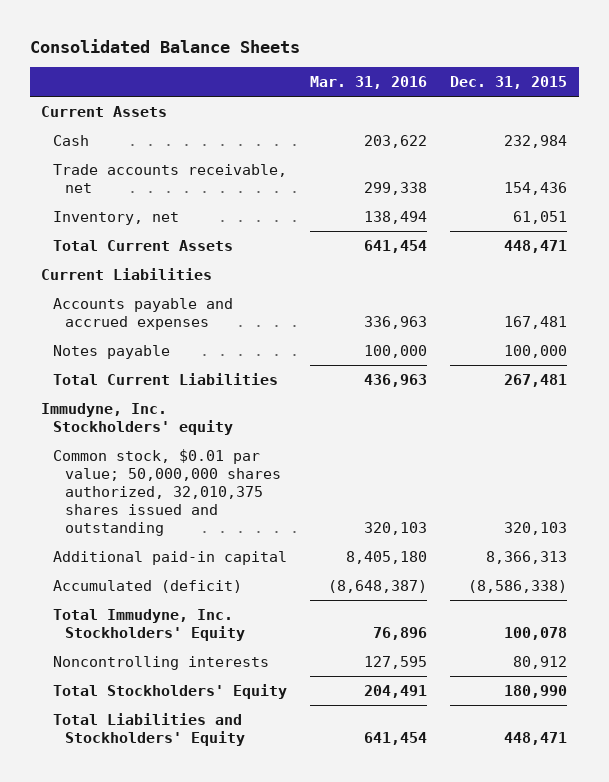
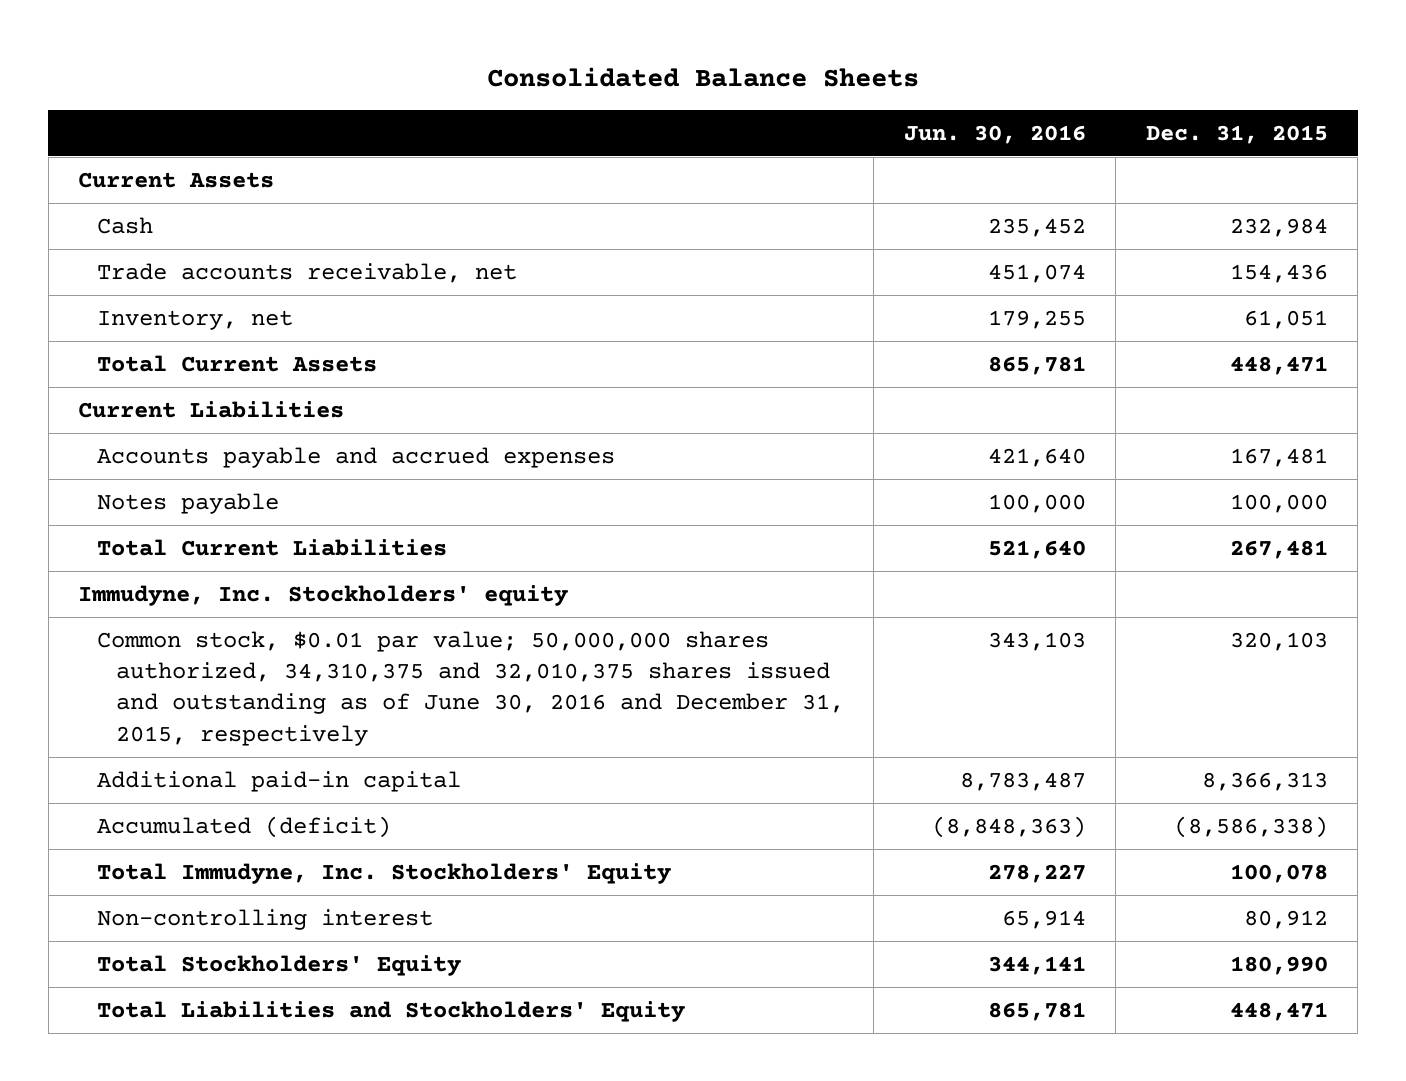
[310,76,428,90] Mar. 31, 2016 -> none
none -> [903,124,1086,144] Jun. 30, 2016
[52,448,281,536] Common stock, $0.01 par value; 50,000,000 shares authorized, 32,010,375 shares issued and outstanding -> [97,630,844,746] Common stock, $0.01 par value; 50,000,000 shares authorized, 34,310,375 and 32,010,375 shares issued and outstanding as of June 30, 2016 and December 31, 2015, respectively
[52,655,269,670] Noncontrolling interests -> [97,908,434,930] Non-controlling interest

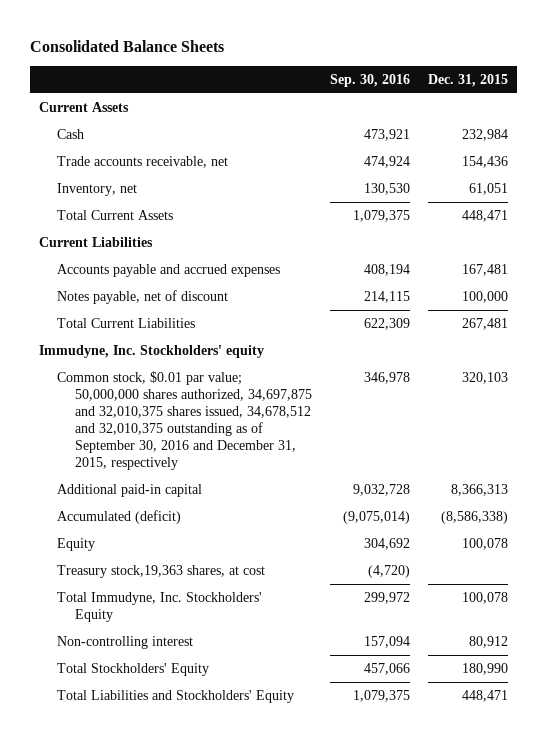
[903,124,1086,144] Jun. 30, 2016 -> none
none -> [329,73,410,87] Sep. 30, 2016
[97,492,280,514] Notes payable -> [56,289,228,304] Notes payable, net of discount
[97,630,844,746] Common stock, $0.01 par value; 50,000,000 shares authorized, 34,310,375 and 32,010,375 shares issued and outstanding as of June 30, 2016 and December 31, 2015, respectively -> [56,370,313,471] Common stock, $0.01 par value; 50,000,000 shares authorized, 34,697,875 and 32,010,375 shares issued, 34,678,512 and 32,010,375 outstanding as of September 30, 2016 and December 31, 2015, respectively
none -> [56,537,95,551] Equity
none -> [56,564,265,578] Treasury stock,19,363 shares, at cost

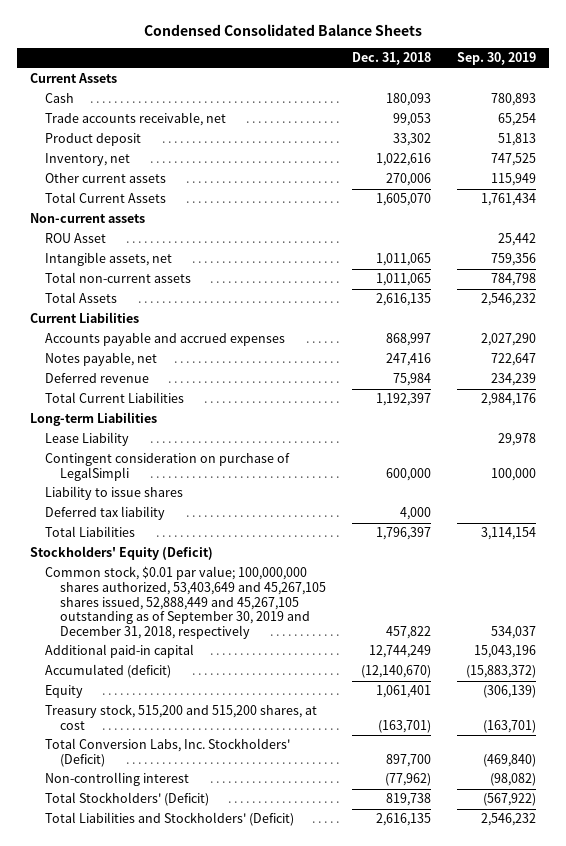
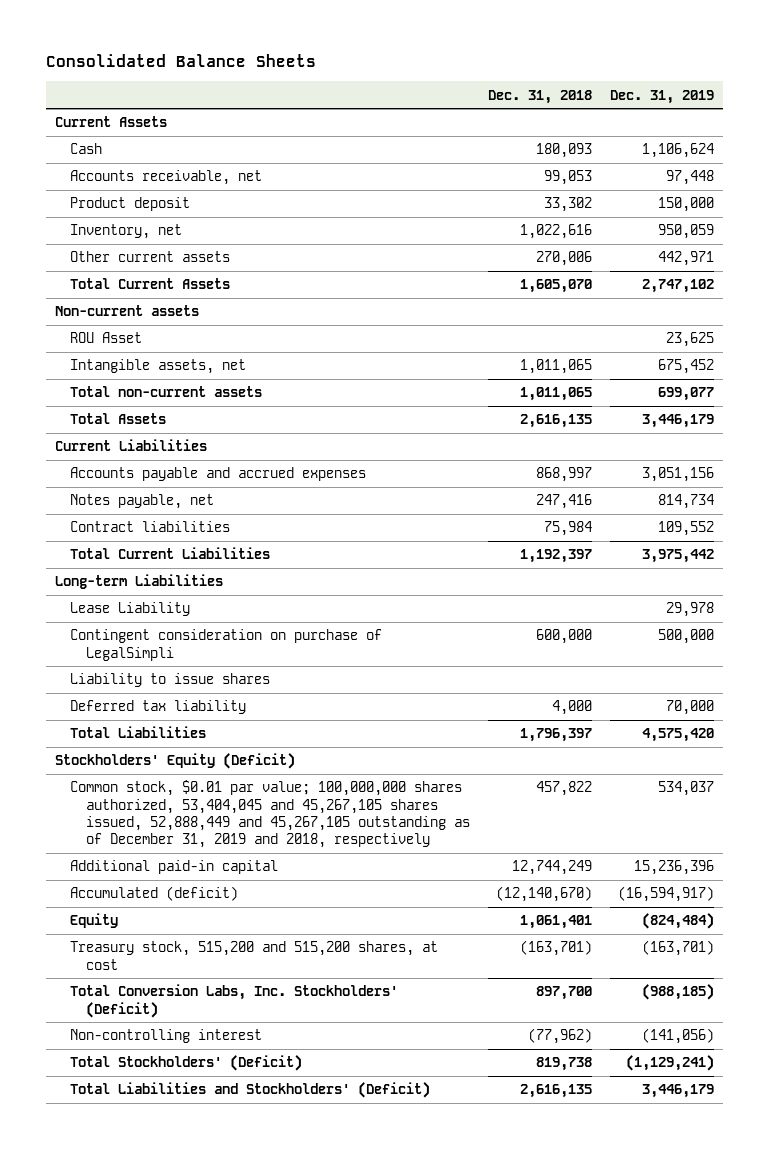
[143,23,422,36] Condensed Consolidated Balance Sheets -> [45,54,316,68] Consolidated Balance Sheets
[456,52,536,66] Sep. 30, 2019 -> none
none -> [609,89,714,104] Dec. 31, 2019
[44,112,226,127] Trade accounts receivable, net -> [70,170,263,186] Accounts receivable, net
[44,373,149,384] Deferred revenue -> [70,521,231,533] Contract liabilities
[44,566,327,640] Common stock, $0.01 par value; 100,000,000 shares authorized, 53,403,649 and 45,267,105 shares issued, 52,888,449 and 45,267,105 outstanding as of September 30, 2019 and December 31, 2018, respectively -> [70,780,471,849] Common stock, $0.01 par value; 100,000,000 shares authorized, 53,404,045 and 45,267,105 shares issued, 52,888,449 and 45,267,105 outstanding as of December 31, 2019 and 2018, respectively

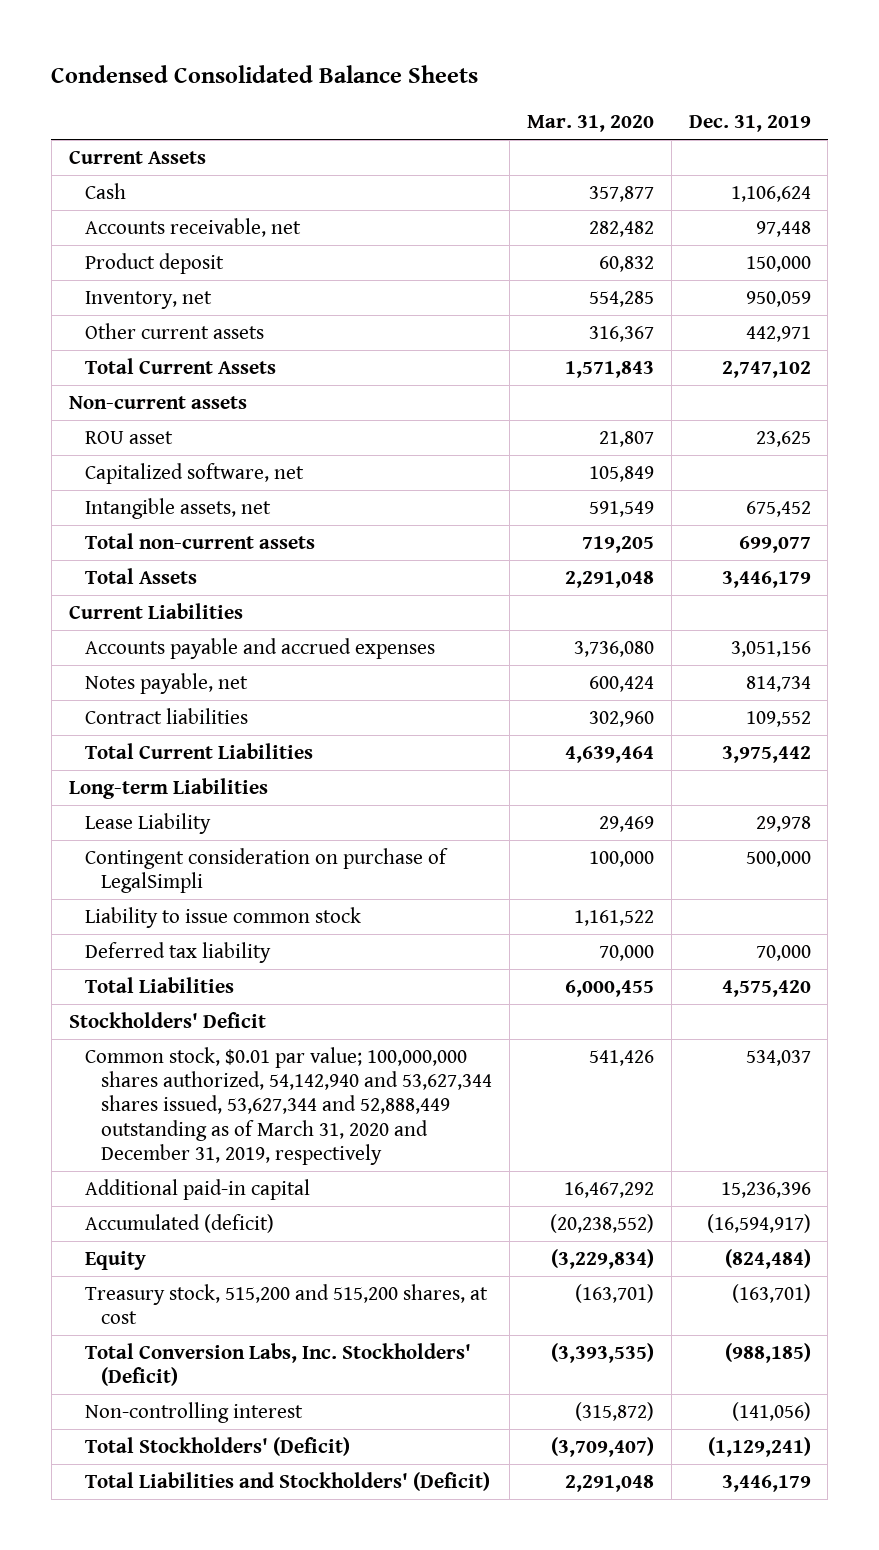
[45,54,316,68] Consolidated Balance Sheets -> [51,65,479,84] Condensed Consolidated Balance Sheets
[488,89,593,104] Dec. 31, 2018 -> none
none -> [526,115,654,133] Mar. 31, 2020
[70,332,143,344] ROU Asset -> [84,430,173,444] ROU asset
none -> [84,462,304,484] Capitalized software, net
[70,673,271,688] Liability to issue shares -> [84,906,361,928] Liability to issue common stock
[54,753,295,770] Stockholders' Equity (Deficit) -> [68,1011,266,1028] Stockholders' Deficit
[70,780,471,849] Common stock, $0.01 par value; 100,000,000 shares authorized, 53,404,045 and 45,267,105 shares issued, 52,888,449 and 45,267,105 outstanding as of December 31, 2019 and 2018, respectively -> [84,1046,492,1165] Common stock, $0.01 par value; 100,000,000 shares authorized, 54,142,940 and 53,627,344 shares issued, 53,627,344 and 52,888,449 outstanding as of March 31, 2020 and December 31, 2019, respectively

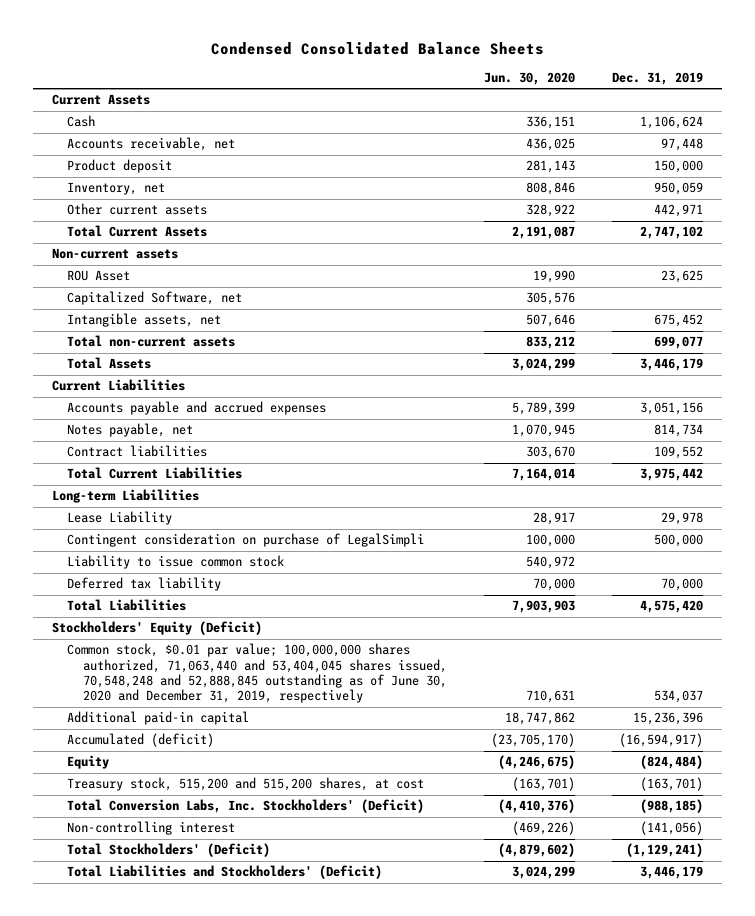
[526,115,654,133] Mar. 31, 2020 -> none
none -> [483,72,575,86] Jun. 30, 2020
[84,430,173,444] ROU asset -> [67,270,131,282] ROU Asset
[84,462,304,484] Capitalized software, net -> [67,291,243,306] Capitalized Software, net
[68,1011,266,1028] Stockholders' Deficit -> [52,621,263,636] Stockholders' Equity (Deficit)
[84,1046,492,1165] Common stock, $0.01 par value; 100,000,000 shares authorized, 54,142,940 and 53,627,344 shares issued, 53,627,344 and 52,888,449 outstanding as of March 31, 2020 and December 31, 2019, respectively -> [67,643,447,704] Common stock, $0.01 par value; 100,000,000 shares authorized, 71,063,440 and 53,404,045 shares issued, 70,548,248 and 52,888,845 outstanding as of June 30, 2020 and December 31, 2019, respectively

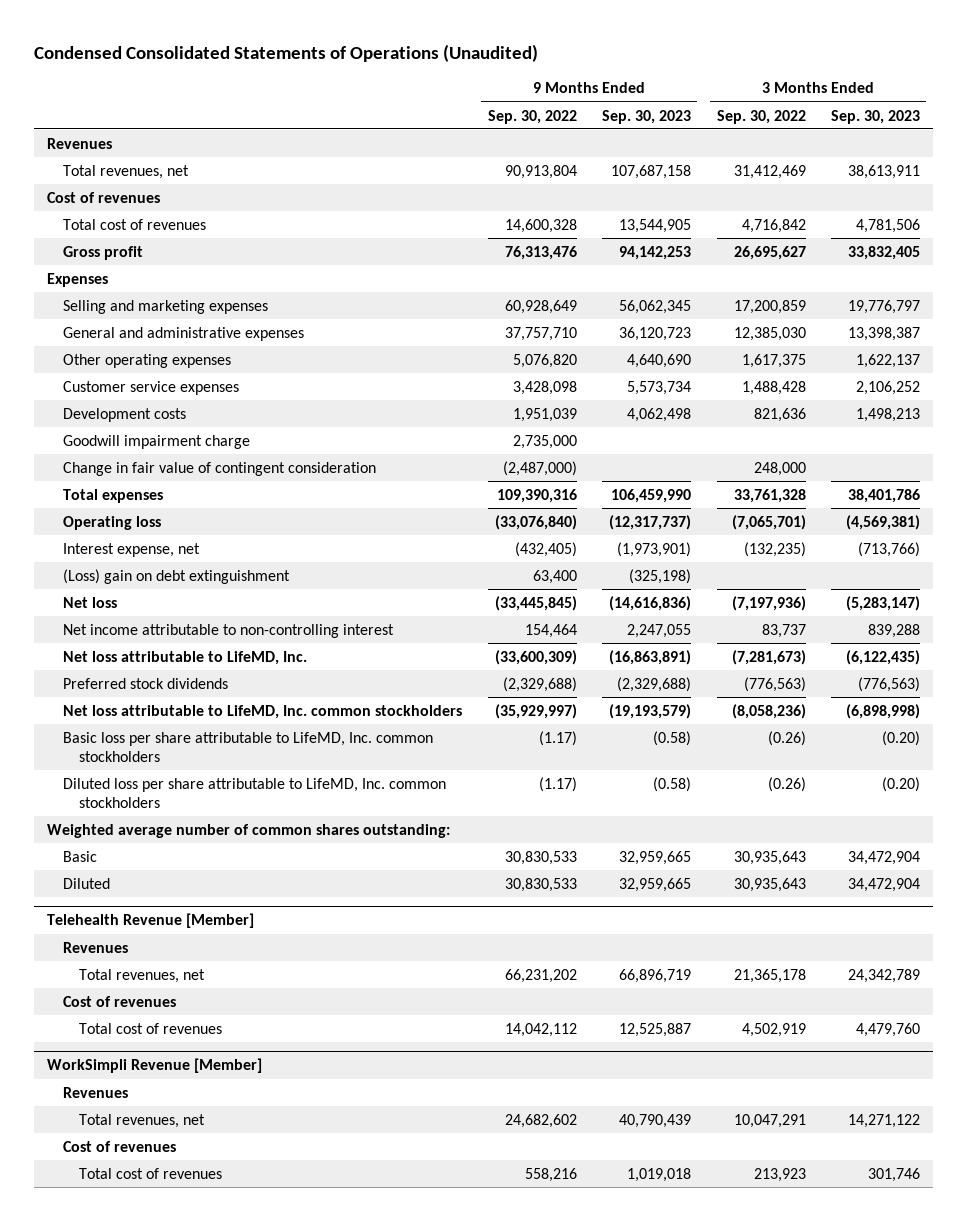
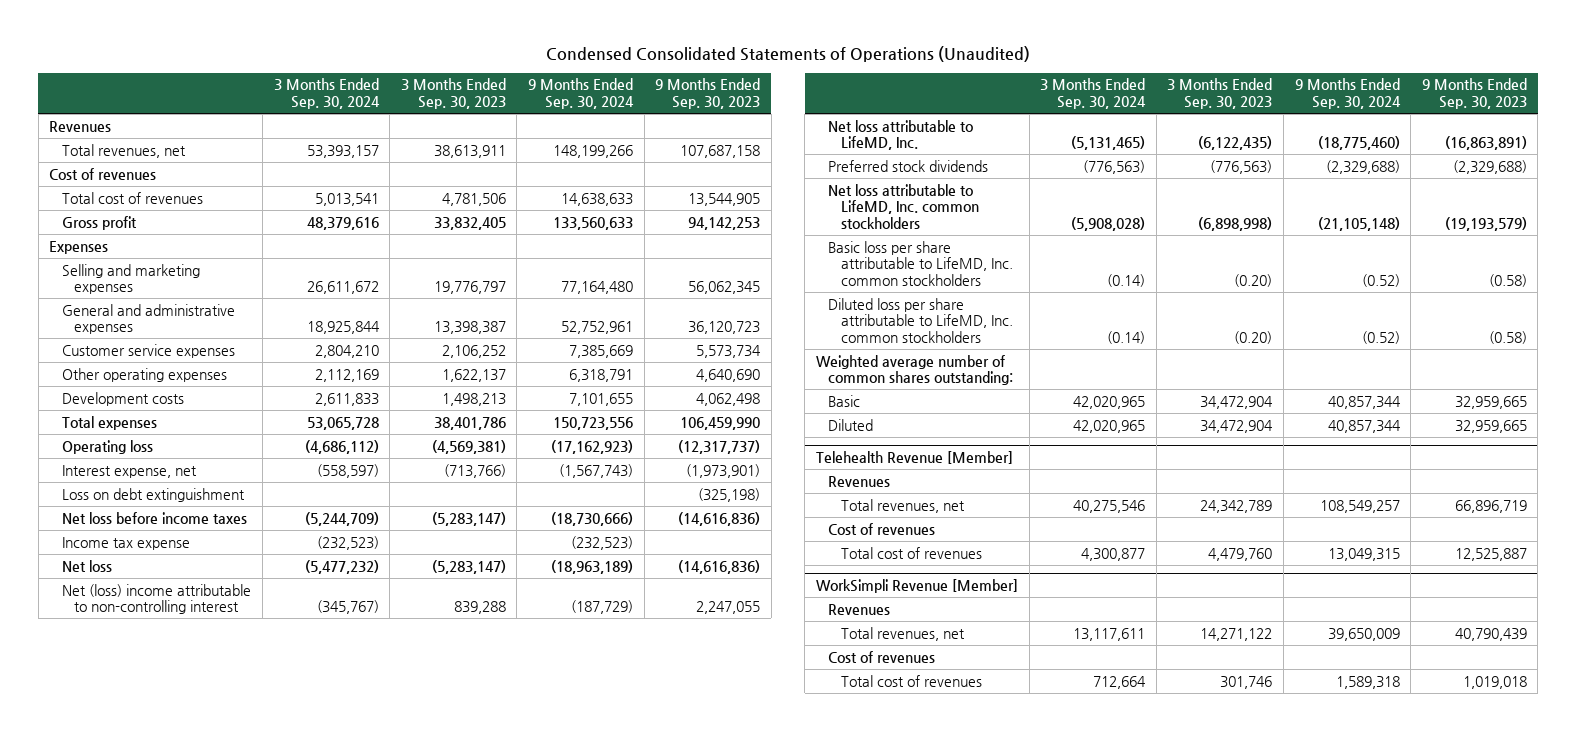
[487,109,577,124] Sep. 30, 2022 -> none
[716,109,806,124] Sep. 30, 2022 -> none
none -> [273,78,380,109] 3 Months Ended Sep. 30, 2024
none -> [528,78,635,109] 9 Months Ended Sep. 30, 2024
[63,353,232,368] Other operating expenses -> [61,367,227,382] Other operating expenses
[63,434,251,449] Goodwill impairment charge -> none
[63,461,377,476] Change in fair value of contingent consideration -> none
[63,568,291,584] (Loss) gain on debt extinguishment -> [61,487,245,502] Loss on debt extinguishment
none -> [61,511,247,524] Net loss before income taxes
none -> [61,536,190,550] Income tax expense
[63,623,395,638] Net income attributable to non-controlling interest -> [61,583,251,615] Net (loss) income attributable to non-controlling interest

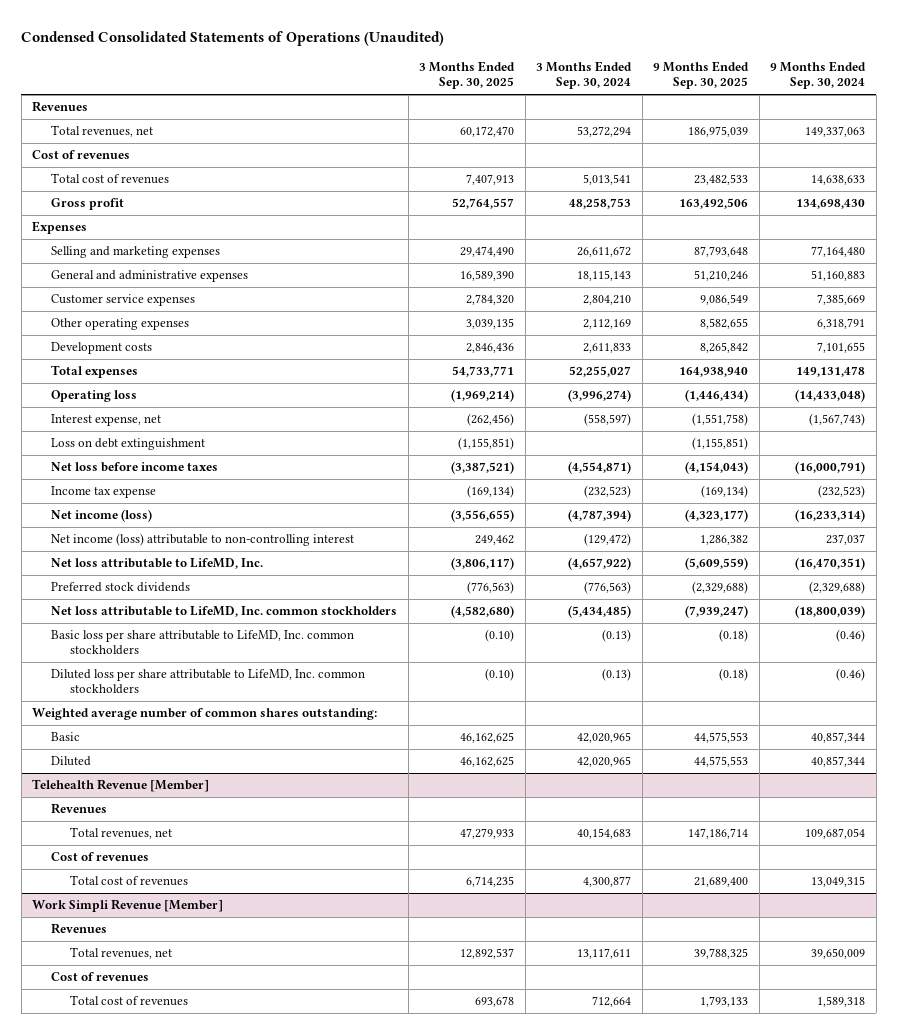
[400,78,506,109] 3 Months Ended Sep. 30, 2023 -> none
[655,78,761,109] 9 Months Ended Sep. 30, 2023 -> none
none -> [419,61,516,90] 3 Months Ended Sep. 30, 2025
none -> [653,61,750,90] 9 Months Ended Sep. 30, 2025
[306,144,379,158] 53,393,157 -> [577,126,632,138] 53,272,294
[553,144,634,158] 148,199,266 -> [805,126,866,138] 149,337,063
[306,216,379,230] 48,379,616 -> [569,198,632,210] 48,258,753
[553,216,634,230] 133,560,633 -> [796,199,866,210] 134,698,430
[306,321,380,335] 18,925,844 -> [577,270,632,282] 18,115,143
[561,321,634,335] 52,752,961 -> [811,270,866,282] 51,160,883
[306,416,379,430] 53,065,728 -> [569,366,632,378] 52,255,027
[553,416,634,430] 150,723,556 -> [796,366,866,378] 149,131,478
[304,439,379,454] (4,686,112) -> [568,389,632,403] (3,996,274)
[551,439,634,454] (17,162,923) -> [795,389,866,403] (14,433,048)
[304,511,379,526] (5,244,709) -> [568,461,632,475] (4,554,871)
[551,511,634,526] (18,730,666) -> [795,461,866,475] (16,000,791)
[61,559,112,572] Net loss -> [51,509,153,523] Net income (loss)
[304,559,379,574] (5,477,232) -> [568,509,632,523] (4,787,394)
[551,559,634,574] (18,963,189) -> [795,509,866,523] (16,233,314)
[61,583,251,615] Net (loss) income attributable to non-controlling interest -> [51,533,355,547] Net income (loss) attributable to non-controlling interest
[316,600,379,615] (345,767) -> [584,533,632,547] (129,472)
[571,600,634,615] (187,729) -> [826,534,866,546] 237,037
[1071,136,1146,151] (5,131,465) -> [568,557,632,571] (4,657,922)
[1317,136,1400,151] (18,775,460) -> [795,557,866,571] (16,470,351)
[1071,216,1146,231] (5,908,028) -> [568,605,632,619] (5,434,485)
[1317,216,1400,231] (21,105,148) -> [795,605,866,619] (18,800,039)
[1107,273,1146,287] (0.14) -> [602,629,632,643] (0.13)
[1361,273,1400,287] (0.52) -> [836,629,866,643] (0.46)
[1107,330,1146,344] (0.14) -> [602,668,632,682] (0.13)
[1361,330,1400,344] (0.52) -> [836,668,866,682] (0.46)
[1073,499,1146,513] 40,275,546 -> [577,828,632,840] 40,154,683
[1319,499,1400,513] 108,549,257 -> [805,828,866,840] 109,687,054
[816,578,1019,593] WorkSimpli Revenue [Member] -> [32,899,224,913] Work Simpli Revenue [Member]

